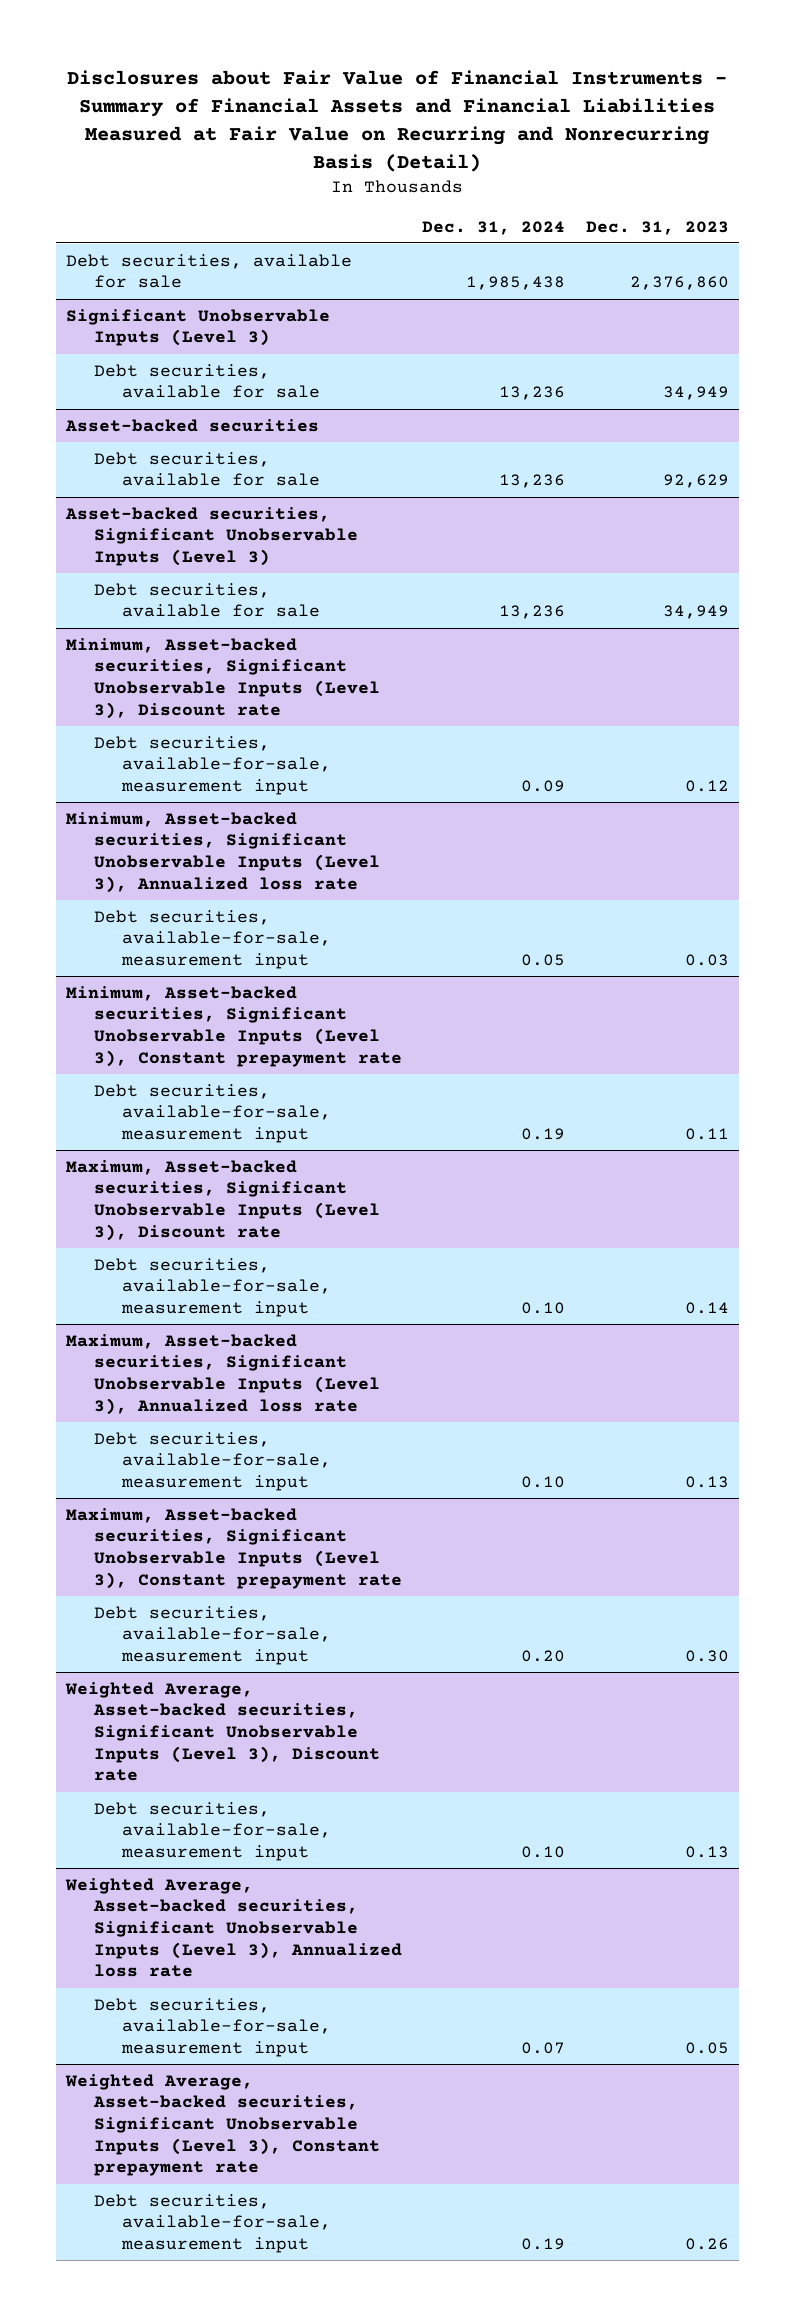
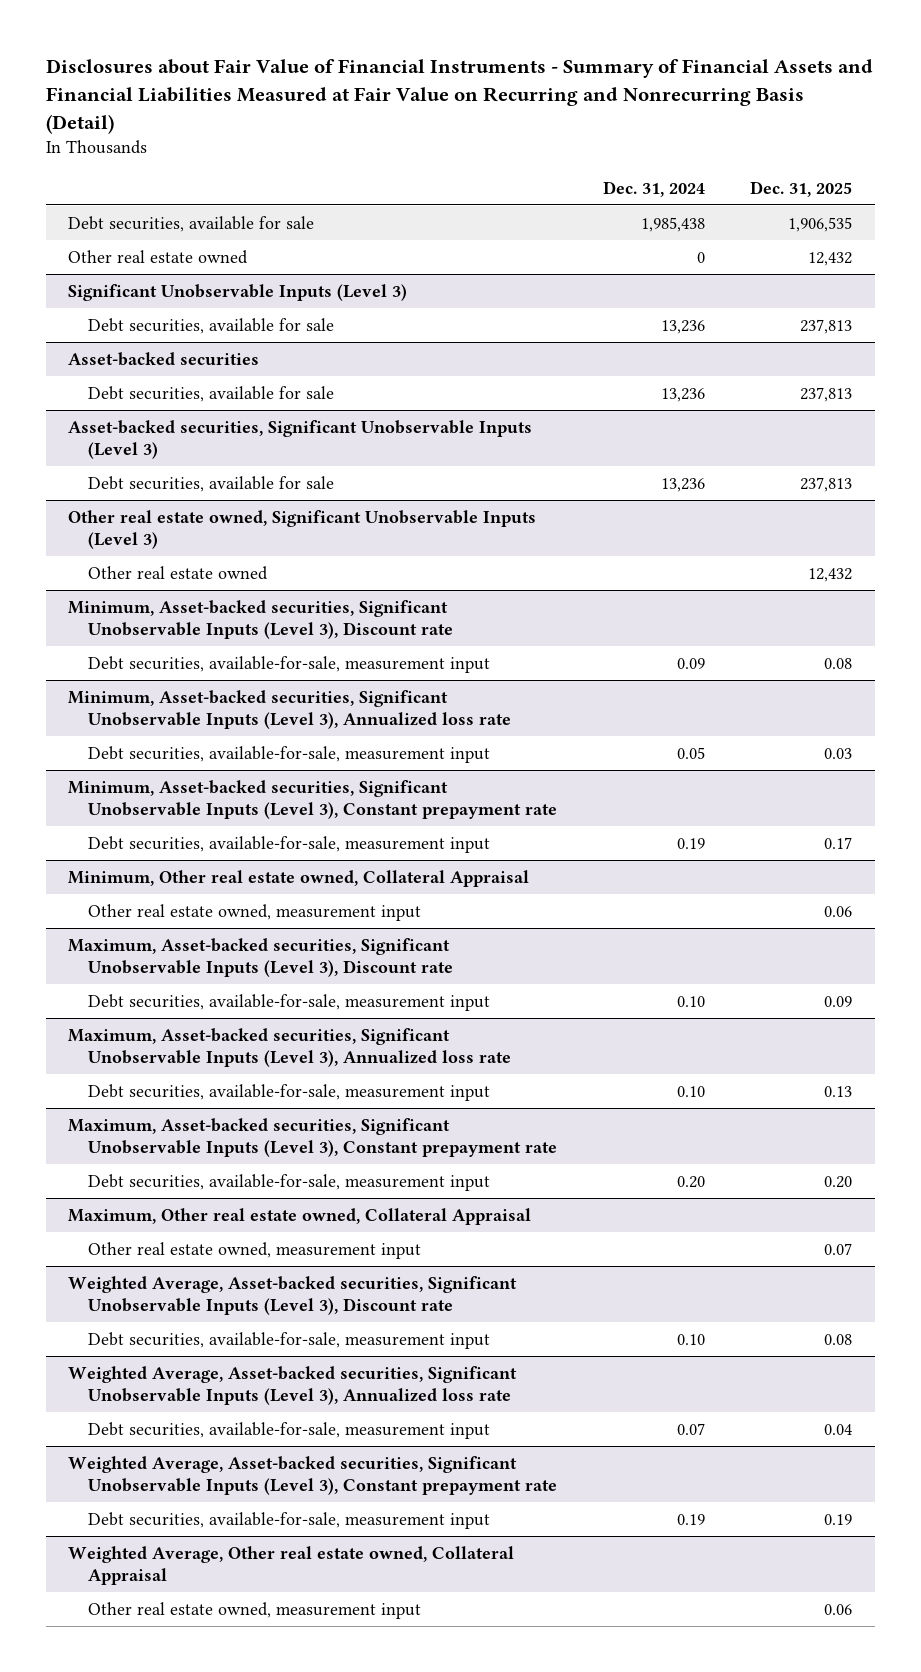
[585,220,729,235] Dec. 31, 2023 -> none
none -> [750,180,853,197] Dec. 31, 2025
none -> [68,249,249,264] Other real estate owned
none -> [68,509,537,550] Other real estate owned, Significant Unobservable Inputs (Level 3)
none -> [88,565,269,580] Other real estate owned
none -> [68,869,530,887] Minimum, Other real estate owned, Collateral Appraisal
none -> [88,903,422,921] Other real estate owned, measurement input
none -> [68,1207,532,1225] Maximum, Other real estate owned, Collateral Appraisal
none -> [88,1241,422,1259] Other real estate owned, measurement input
none -> [68,1545,515,1586] Weighted Average, Other real estate owned, Collateral Appraisal
none -> [88,1601,422,1619] Other real estate owned, measurement input

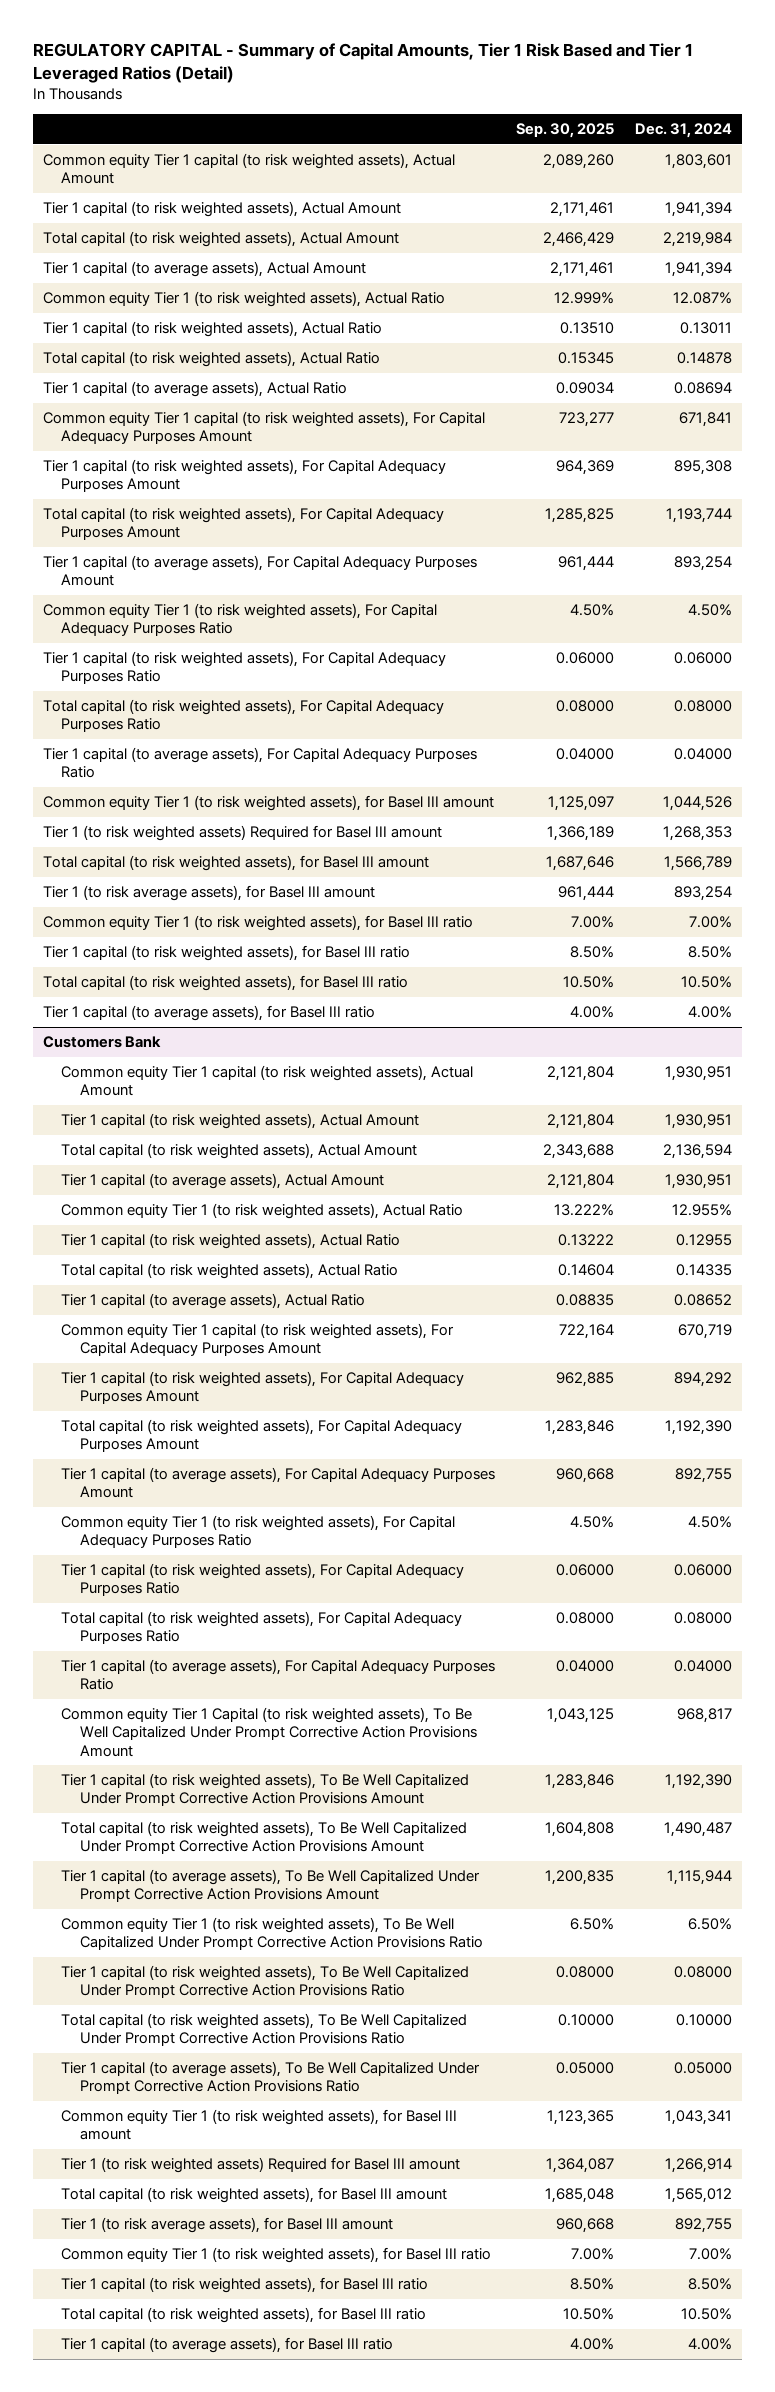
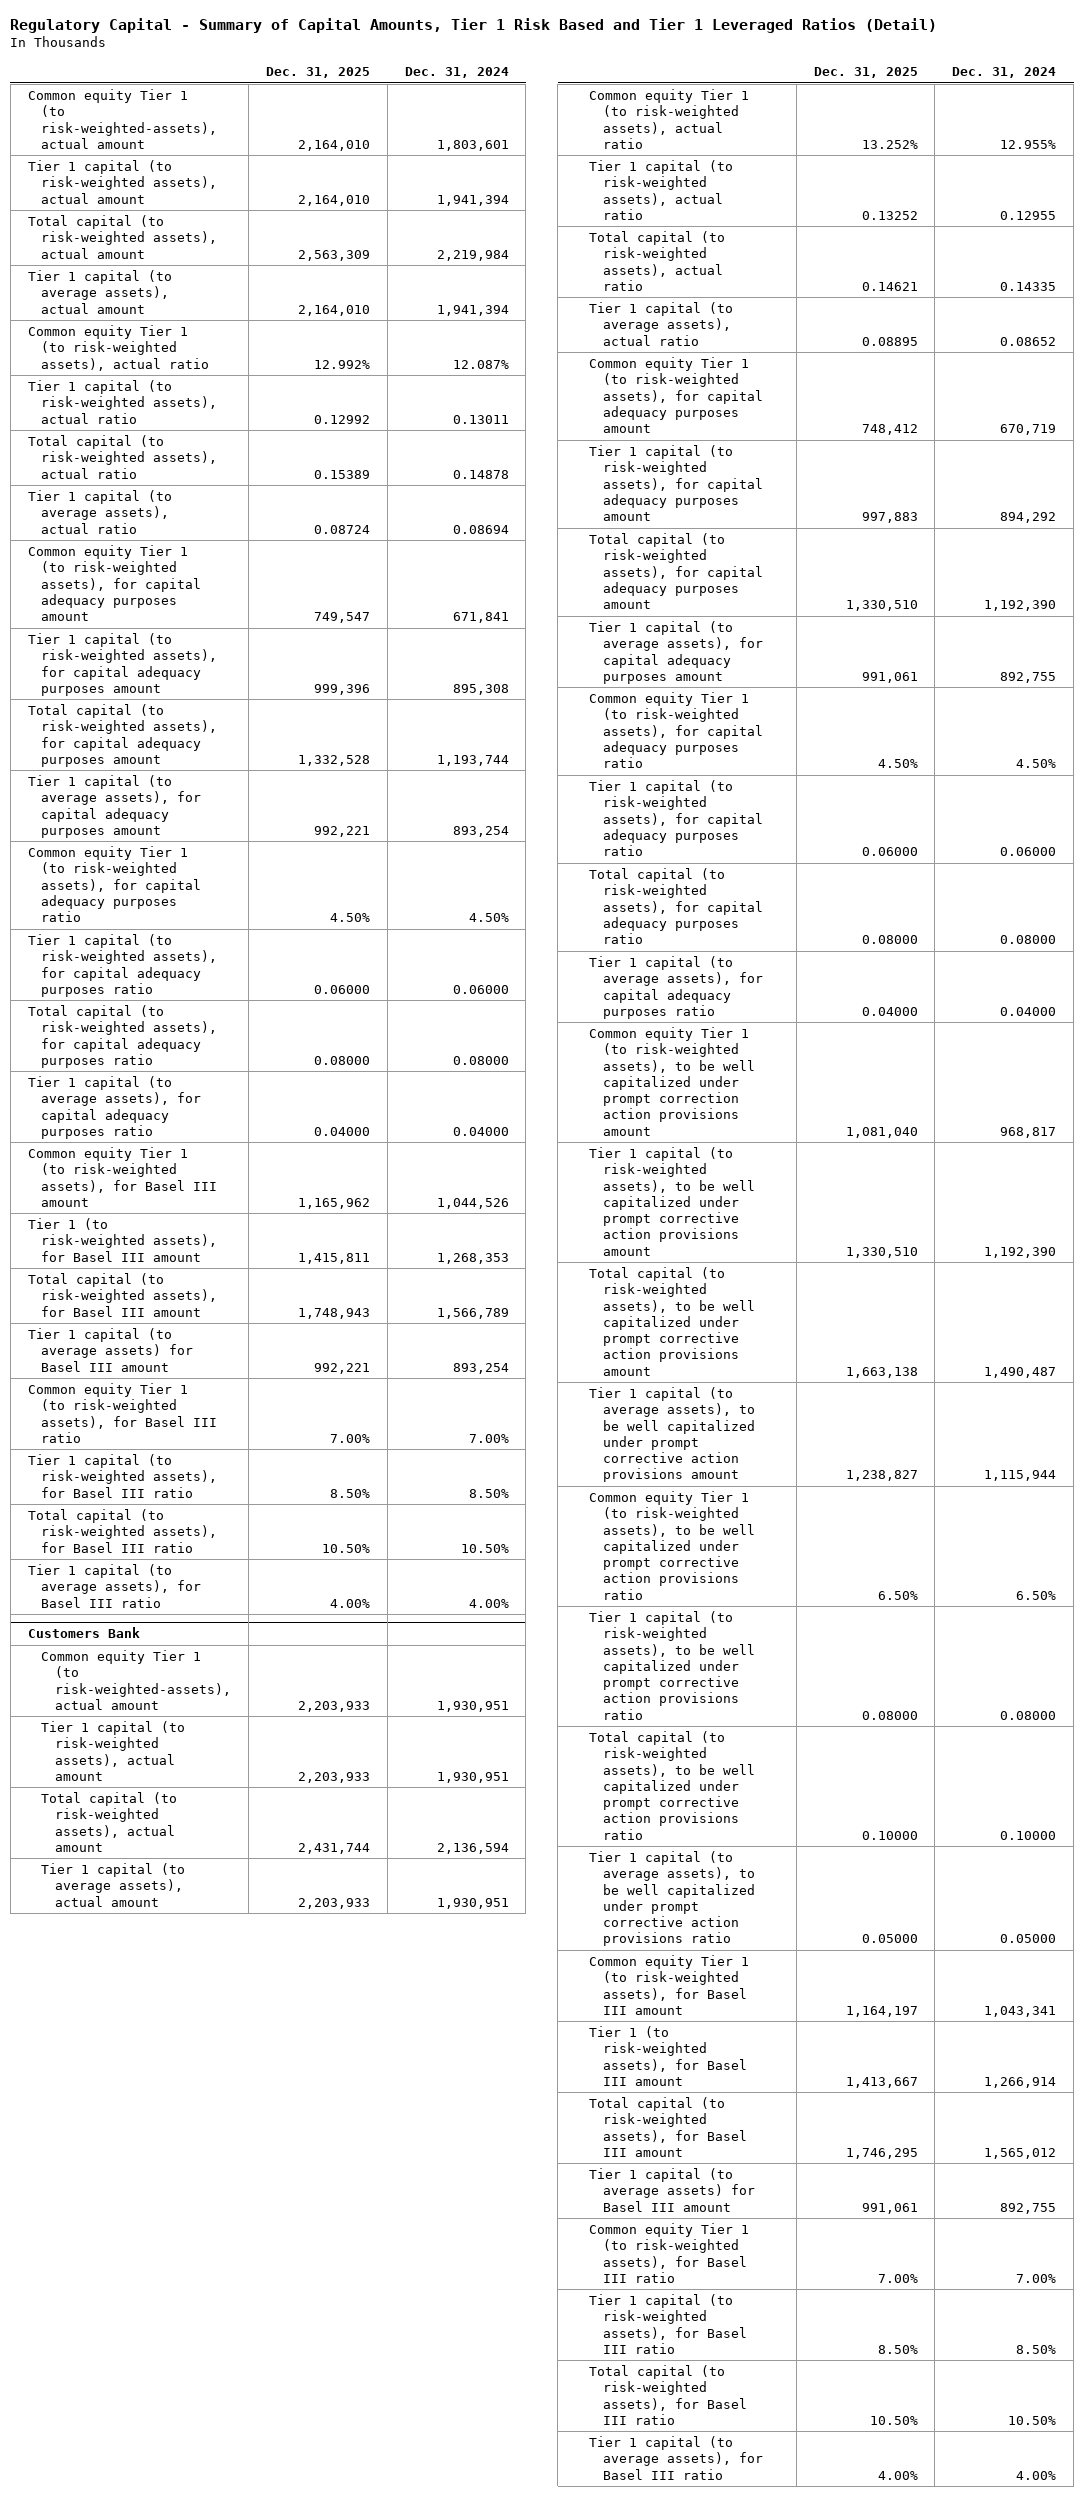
[32,42,693,83] REGULATORY CAPITAL - Summary of Capital Amounts, Tier 1 Risk Based and Tier 1 Leveraged Ratios (Detail) -> [10,18,938,34] Regulatory Capital - Summary of Capital Amounts, Tier 1 Risk Based and Tier 1 Leveraged Ratios (Detail)
[516,123,615,139] Sep. 30, 2025 -> none
none -> [265,67,370,79] Dec. 31, 2025
[43,153,456,185] Common equity Tier 1 capital (to risk weighted assets), Actual Amount -> [27,88,218,149] Common equity Tier 1 (to risk-weighted-assets), actual amount
[43,201,402,218] Tier 1 capital (to risk weighted assets), Actual Amount -> [27,159,218,204] Tier 1 capital (to risk-weighted assets), actual amount
[43,231,400,248] Total capital (to risk weighted assets), Actual Amount -> [27,214,218,259] Total capital (to risk-weighted assets), actual amount
[43,261,367,278] Tier 1 capital (to average assets), Actual Amount -> [27,269,172,314] Tier 1 capital (to average assets), actual amount
[43,291,446,308] Common equity Tier 1 (to risk weighted assets), Actual Ratio -> [27,324,210,371] Common equity Tier 1 (to risk-weighted assets), actual ratio
[43,321,383,338] Tier 1 capital (to risk weighted assets), Actual Ratio -> [27,379,218,424] Tier 1 capital (to risk-weighted assets), actual ratio
[43,351,381,368] Total capital (to risk weighted assets), Actual Ratio -> [27,434,218,479] Total capital (to risk-weighted assets), actual ratio
[43,381,348,398] Tier 1 capital (to average assets), Actual Ratio -> [27,489,172,534] Tier 1 capital (to average assets), actual ratio
[43,411,486,445] Common equity Tier 1 capital (to risk weighted assets), For Capital Adequacy Purposes Amount -> [27,544,202,622] Common equity Tier 1 (to risk-weighted assets), for capital adequacy purposes amount
[43,459,447,493] Tier 1 capital (to risk weighted assets), For Capital Adequacy Purposes Amount -> [27,632,218,696] Tier 1 capital (to risk-weighted assets), for capital adequacy purposes amount
[43,507,445,541] Total capital (to risk weighted assets), For Capital Adequacy Purposes Amount -> [27,703,218,767] Total capital (to risk-weighted assets), for capital adequacy purposes amount
[43,555,478,587] Tier 1 capital (to average assets), For Capital Adequacy Purposes Amount -> [27,774,202,838] Tier 1 capital (to average assets), for capital adequacy purposes amount
[43,603,438,637] Common equity Tier 1 (to risk weighted assets), For Capital Adequacy Purposes Ratio -> [27,845,202,923] Common equity Tier 1 (to risk-weighted assets), for capital adequacy purposes ratio
[43,651,447,685] Tier 1 capital (to risk weighted assets), For Capital Adequacy Purposes Ratio -> [27,933,218,997] Tier 1 capital (to risk-weighted assets), for capital adequacy purposes ratio
[43,699,445,733] Total capital (to risk weighted assets), For Capital Adequacy Purposes Ratio -> [27,1004,218,1068] Total capital (to risk-weighted assets), for capital adequacy purposes ratio
[43,747,478,779] Tier 1 capital (to average assets), For Capital Adequacy Purposes Ratio -> [27,1075,202,1139] Tier 1 capital (to average assets), for capital adequacy purposes ratio
[43,795,495,812] Common equity Tier 1 (to risk weighted assets), for Basel III amount -> [27,1146,218,1207] Common equity Tier 1 (to risk-weighted assets), for Basel III amount
[43,825,443,842] Tier 1 (to risk weighted assets) Required for Basel III amount -> [27,1217,218,1262] Tier 1 (to risk-weighted assets), for Basel III amount
[43,855,430,872] Total capital (to risk weighted assets), for Basel III amount -> [27,1272,218,1317] Total capital (to risk-weighted assets), for Basel III amount
[43,885,376,902] Tier 1 (to risk average assets), for Basel III amount -> [27,1327,194,1372] Tier 1 capital (to average assets) for Basel III amount
[43,915,474,932] Common equity Tier 1 (to risk weighted assets), for Basel III ratio -> [27,1382,218,1443] Common equity Tier 1 (to risk-weighted assets), for Basel III ratio
[43,945,411,962] Tier 1 capital (to risk weighted assets), for Basel III ratio -> [27,1453,218,1498] Tier 1 capital (to risk-weighted assets), for Basel III ratio
[43,975,409,992] Total capital (to risk weighted assets), for Basel III ratio -> [27,1508,218,1553] Total capital (to risk-weighted assets), for Basel III ratio
[61,1065,474,1097] Common equity Tier 1 capital (to risk weighted assets), Actual Amount -> [41,1649,232,1710] Common equity Tier 1 (to risk-weighted-assets), actual amount
[61,1113,420,1130] Tier 1 capital (to risk weighted assets), Actual Amount -> [41,1720,186,1781] Tier 1 capital (to risk-weighted assets), actual amount
[61,1143,418,1160] Total capital (to risk weighted assets), Actual Amount -> [41,1791,178,1852] Total capital (to risk-weighted assets), actual amount
[61,1173,385,1190] Tier 1 capital (to average assets), Actual Amount -> [41,1862,186,1907] Tier 1 capital (to average assets), actual amount
[61,1203,464,1220] Common equity Tier 1 (to risk weighted assets), Actual Ratio -> [589,88,750,149] Common equity Tier 1 (to risk-weighted assets), actual ratio
[61,1233,401,1250] Tier 1 capital (to risk weighted assets), Actual Ratio -> [589,159,734,220] Tier 1 capital (to risk-weighted assets), actual ratio
[61,1263,399,1280] Total capital (to risk weighted assets), Actual Ratio -> [589,230,726,291] Total capital (to risk-weighted assets), actual ratio
[61,1293,366,1310] Tier 1 capital (to average assets), Actual Ratio -> [589,301,734,346] Tier 1 capital (to average assets), actual ratio
[61,1323,455,1357] Common equity Tier 1 capital (to risk weighted assets), For Capital Adequacy Purposes Amount -> [589,356,763,434] Common equity Tier 1 (to risk-weighted assets), for capital adequacy purposes amount
[61,1371,465,1405] Tier 1 capital (to risk weighted assets), For Capital Adequacy Purposes Amount -> [589,444,763,522] Tier 1 capital (to risk-weighted assets), for capital adequacy purposes amount
[61,1419,463,1453] Total capital (to risk weighted assets), For Capital Adequacy Purposes Amount -> [589,532,763,610] Total capital (to risk-weighted assets), for capital adequacy purposes amount
[61,1467,496,1499] Tier 1 capital (to average assets), For Capital Adequacy Purposes Amount -> [589,620,763,684] Tier 1 capital (to average assets), for capital adequacy purposes amount
[61,1515,456,1549] Common equity Tier 1 (to risk weighted assets), For Capital Adequacy Purposes Ratio -> [589,691,763,769] Common equity Tier 1 (to risk-weighted assets), for capital adequacy purposes ratio
[61,1563,465,1597] Tier 1 capital (to risk weighted assets), For Capital Adequacy Purposes Ratio -> [589,779,763,857] Tier 1 capital (to risk-weighted assets), for capital adequacy purposes ratio
[61,1611,463,1645] Total capital (to risk weighted assets), For Capital Adequacy Purposes Ratio -> [589,867,763,945] Total capital (to risk-weighted assets), for capital adequacy purposes ratio
[61,1659,496,1691] Tier 1 capital (to average assets), For Capital Adequacy Purposes Ratio -> [589,955,763,1019] Tier 1 capital (to average assets), for capital adequacy purposes ratio
[61,1707,477,1757] Common equity Tier 1 Capital (to risk weighted assets), To Be Well Capitalized Under Prompt Corrective Action Provisions Amount -> [589,1026,755,1136] Common equity Tier 1 (to risk-weighted assets), to be well capitalized under prompt correction action provisions amount
[61,1773,470,1807] Tier 1 capital (to risk weighted assets), To Be Well Capitalized Under Prompt Corrective Action Provisions Amount -> [589,1146,755,1256] Tier 1 capital (to risk-weighted assets), to be well capitalized under prompt corrective action provisions amount
[61,1821,468,1855] Total capital (to risk weighted assets), To Be Well Capitalized Under Prompt Corrective Action Provisions Amount -> [589,1266,755,1376] Total capital (to risk-weighted assets), to be well capitalized under prompt corrective action provisions amount
[61,1869,481,1903] Tier 1 capital (to average assets), To Be Well Capitalized Under Prompt Corrective Action Provisions Amount -> [589,1386,755,1483] Tier 1 capital (to average assets), to be well capitalized under prompt corrective action provisions amount
[61,1917,483,1951] Common equity Tier 1 (to risk weighted assets), To Be Well Capitalized Under Prompt Corrective Action Provisions Ratio -> [589,1490,755,1600] Common equity Tier 1 (to risk-weighted assets), to be well capitalized under prompt corrective action provisions ratio
[61,1965,470,1999] Tier 1 capital (to risk weighted assets), To Be Well Capitalized Under Prompt Corrective Action Provisions Ratio -> [589,1610,755,1720] Tier 1 capital (to risk-weighted assets), to be well capitalized under prompt corrective action provisions ratio
[61,2013,468,2047] Total capital (to risk weighted assets), To Be Well Capitalized Under Prompt Corrective Action Provisions Ratio -> [589,1730,755,1840] Total capital (to risk-weighted assets), to be well capitalized under prompt corrective action provisions ratio
[61,2061,481,2095] Tier 1 capital (to average assets), To Be Well Capitalized Under Prompt Corrective Action Provisions Ratio -> [589,1850,755,1947] Tier 1 capital (to average assets), to be well capitalized under prompt corrective action provisions ratio
[61,2109,458,2141] Common equity Tier 1 (to risk weighted assets), for Basel III amount -> [589,1954,750,2015] Common equity Tier 1 (to risk-weighted assets), for Basel III amount
[61,2157,461,2174] Tier 1 (to risk weighted assets) Required for Basel III amount -> [589,2025,747,2086] Tier 1 (to risk-weighted assets), for Basel III amount
[61,2187,448,2204] Total capital (to risk weighted assets), for Basel III amount -> [589,2096,747,2157] Total capital (to risk-weighted assets), for Basel III amount
[61,2217,394,2234] Tier 1 (to risk average assets), for Basel III amount -> [589,2167,755,2212] Tier 1 capital (to average assets) for Basel III amount
[61,2247,492,2264] Common equity Tier 1 (to risk weighted assets), for Basel III ratio -> [589,2222,750,2283] Common equity Tier 1 (to risk-weighted assets), for Basel III ratio
[61,2277,429,2294] Tier 1 capital (to risk weighted assets), for Basel III ratio -> [589,2293,747,2354] Tier 1 capital (to risk-weighted assets), for Basel III ratio
[61,2307,427,2324] Total capital (to risk weighted assets), for Basel III ratio -> [589,2364,747,2425] Total capital (to risk-weighted assets), for Basel III ratio

